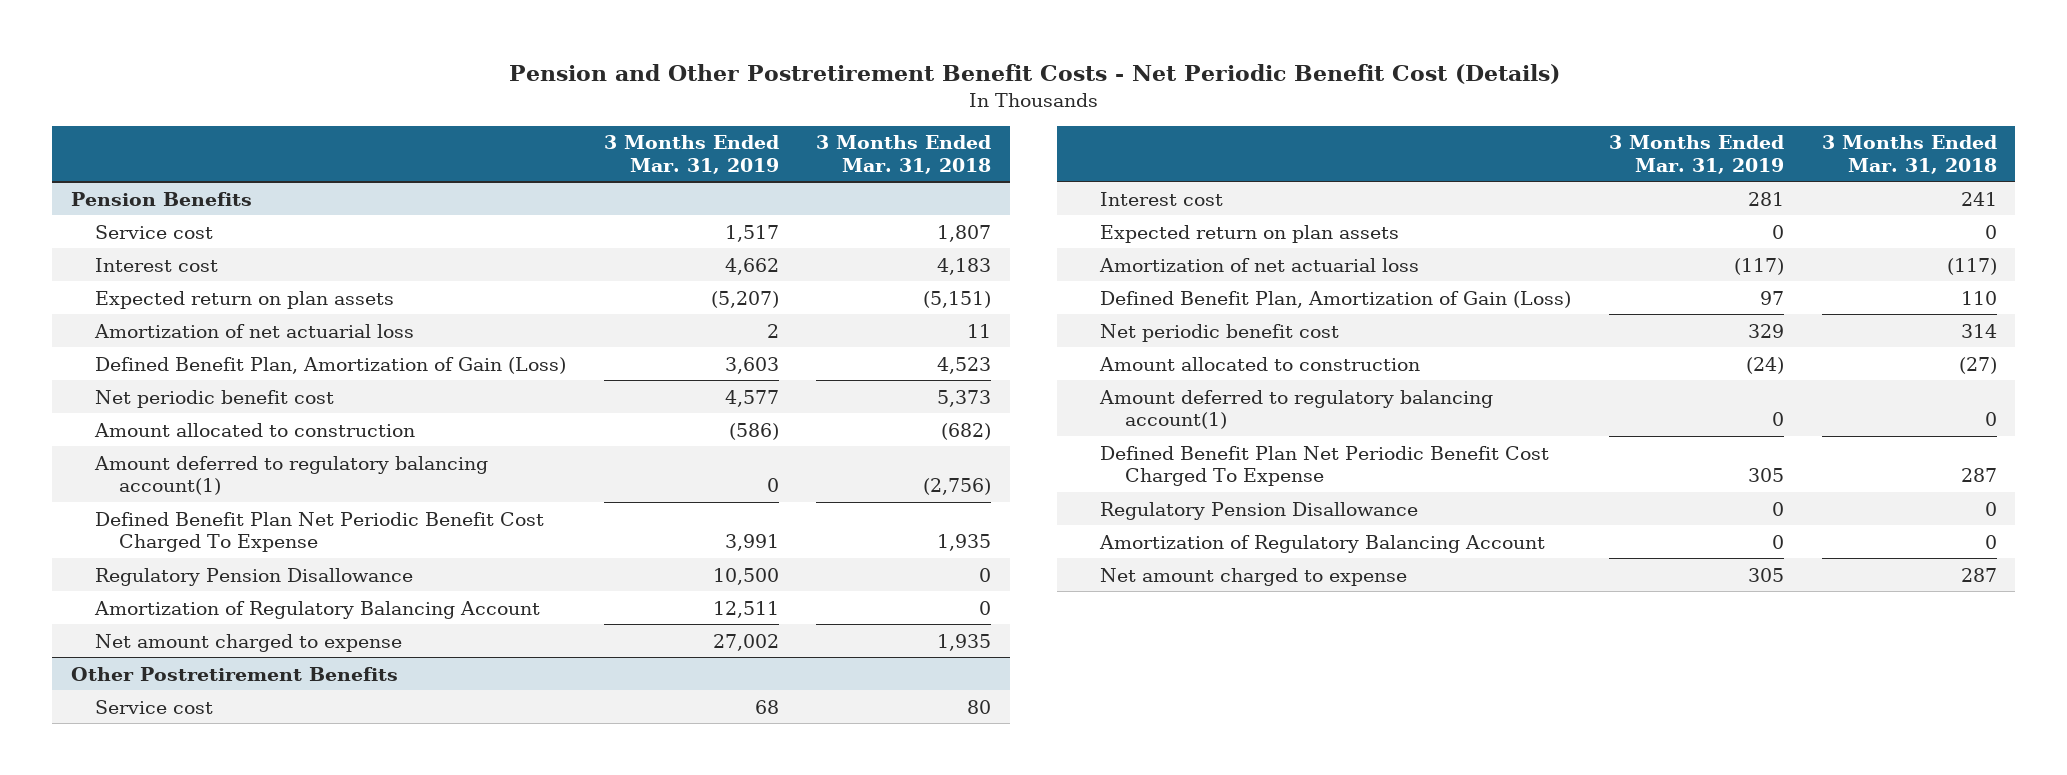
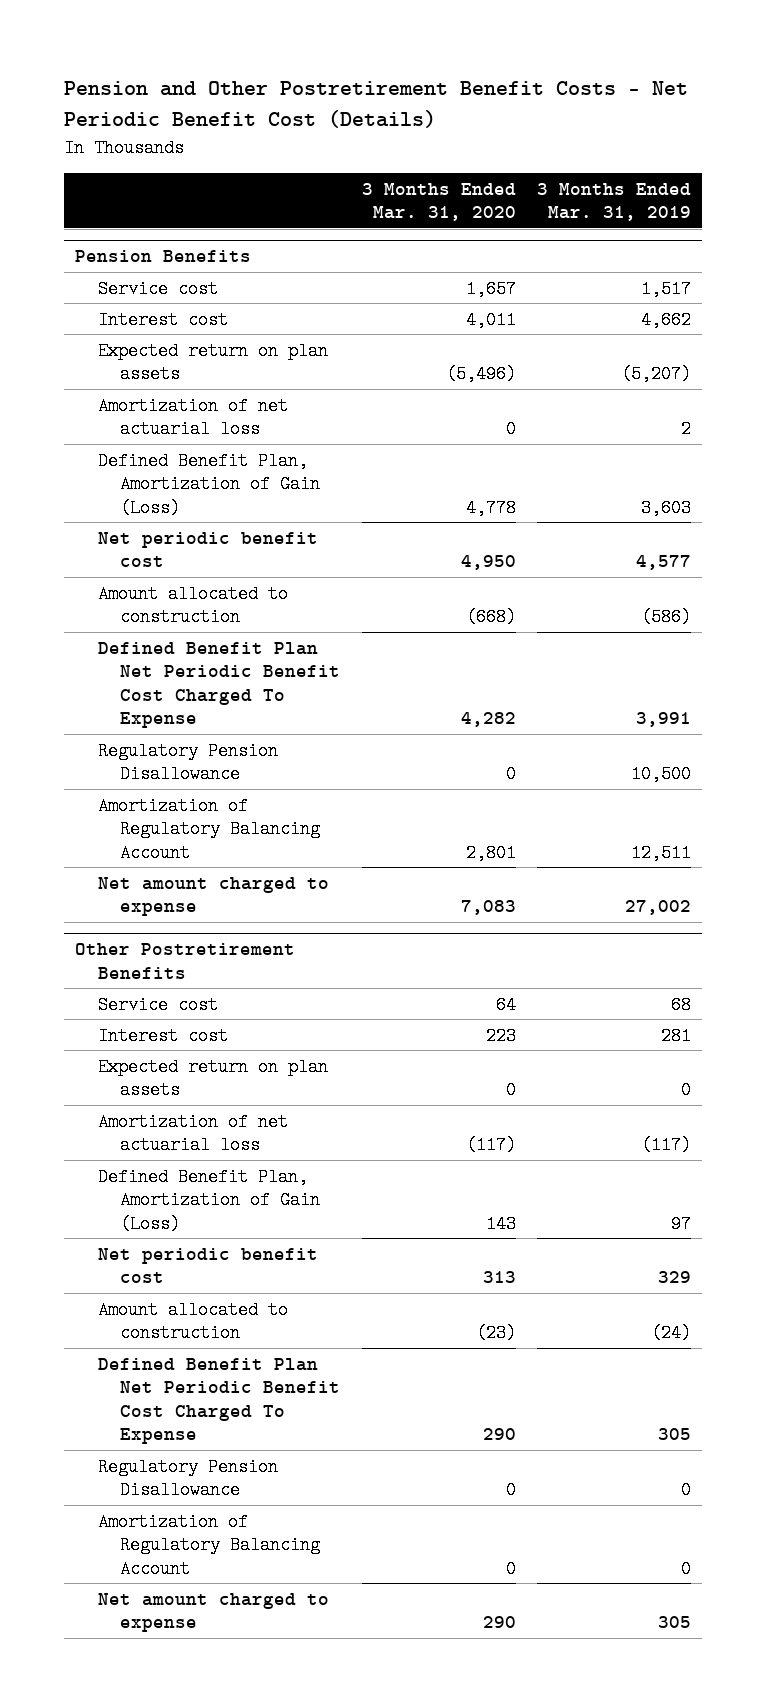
[816,135,992,174] 3 Months Ended Mar. 31, 2018 -> none
none -> [361,182,516,222] 3 Months Ended Mar. 31, 2020
[93,455,488,495] Amount deferred to regulatory balancing account(1) -> none
[1099,389,1494,429] Amount deferred to regulatory balancing account(1) -> none

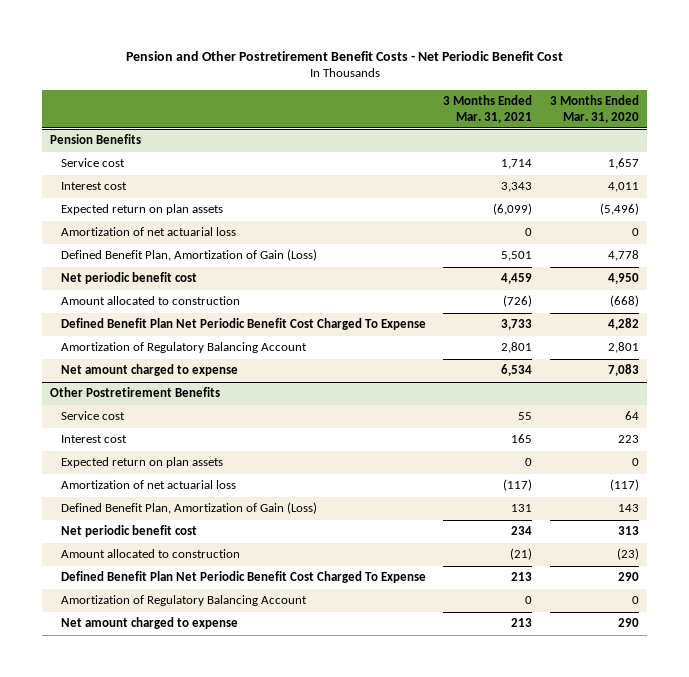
[64,81,689,129] Pension and Other Postretirement Benefit Costs - Net Periodic Benefit Cost (Details) -> [125,50,563,61] Pension and Other Postretirement Benefit Costs - Net Periodic Benefit Cost
[537,182,692,222] 3 Months Ended Mar. 31, 2019 -> none
none -> [443,94,533,123] 3 Months Ended Mar. 31, 2021
[97,741,278,784] Regulatory Pension Disallowance -> none
[97,1457,278,1500] Regulatory Pension Disallowance -> none

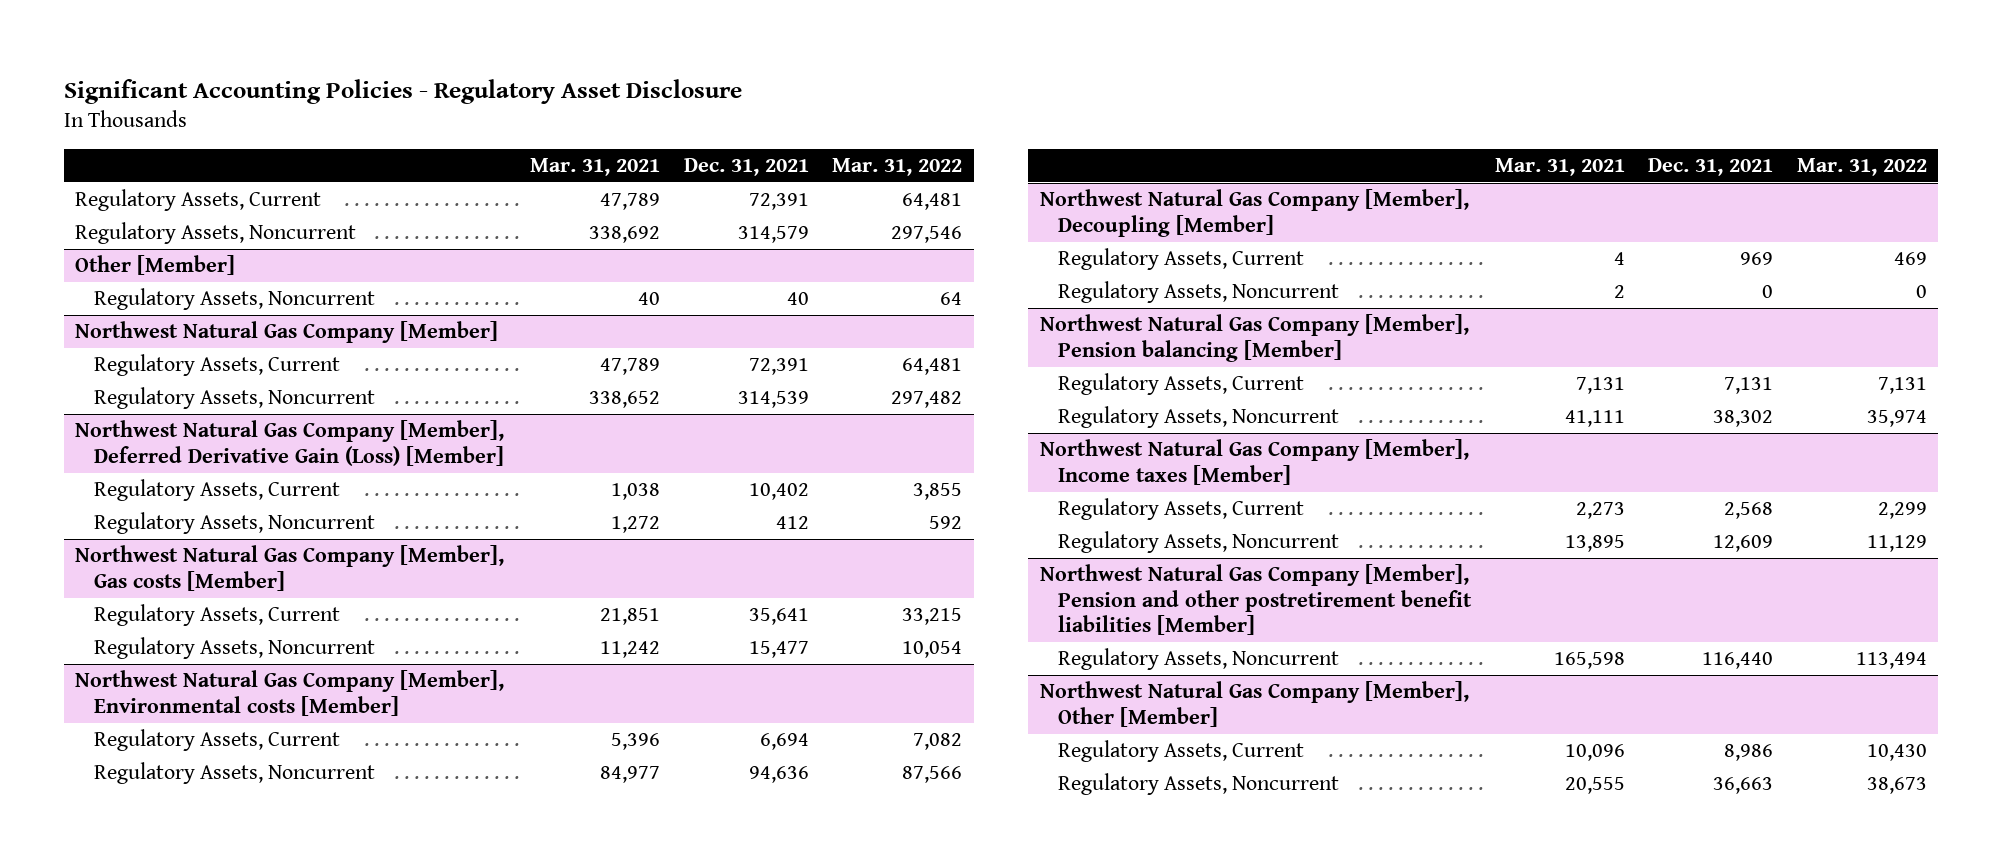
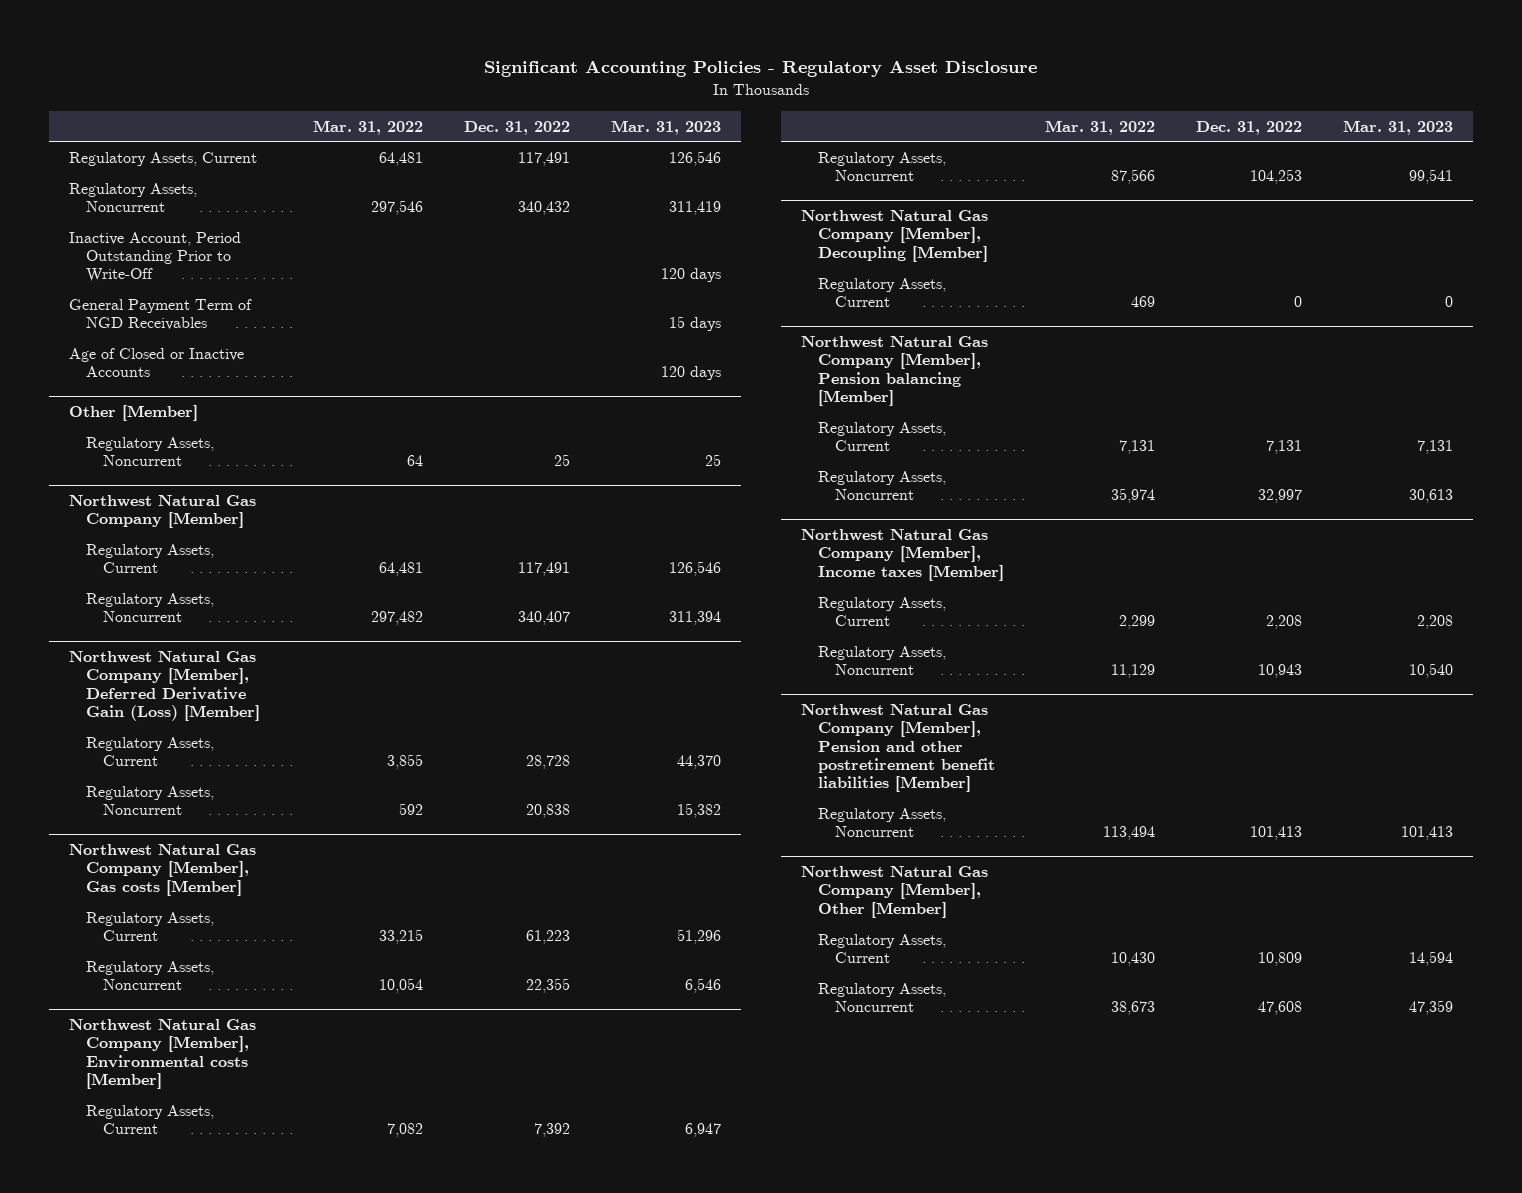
[530,157,661,176] Mar. 31, 2021 -> none
[683,157,809,176] Dec. 31, 2021 -> none
none -> [463,120,570,135] Dec. 31, 2022
none -> [610,119,721,135] Mar. 31, 2023
none -> [69,231,242,283] Inactive Account, Period Outstanding Prior to Write-Off
none -> [69,298,253,331] General Payment Term of NGD Receivables
none -> [69,347,245,378] Age of Closed or Inactive Accounts
[1058,281,1340,304] Regulatory Assets, Noncurrent -> none

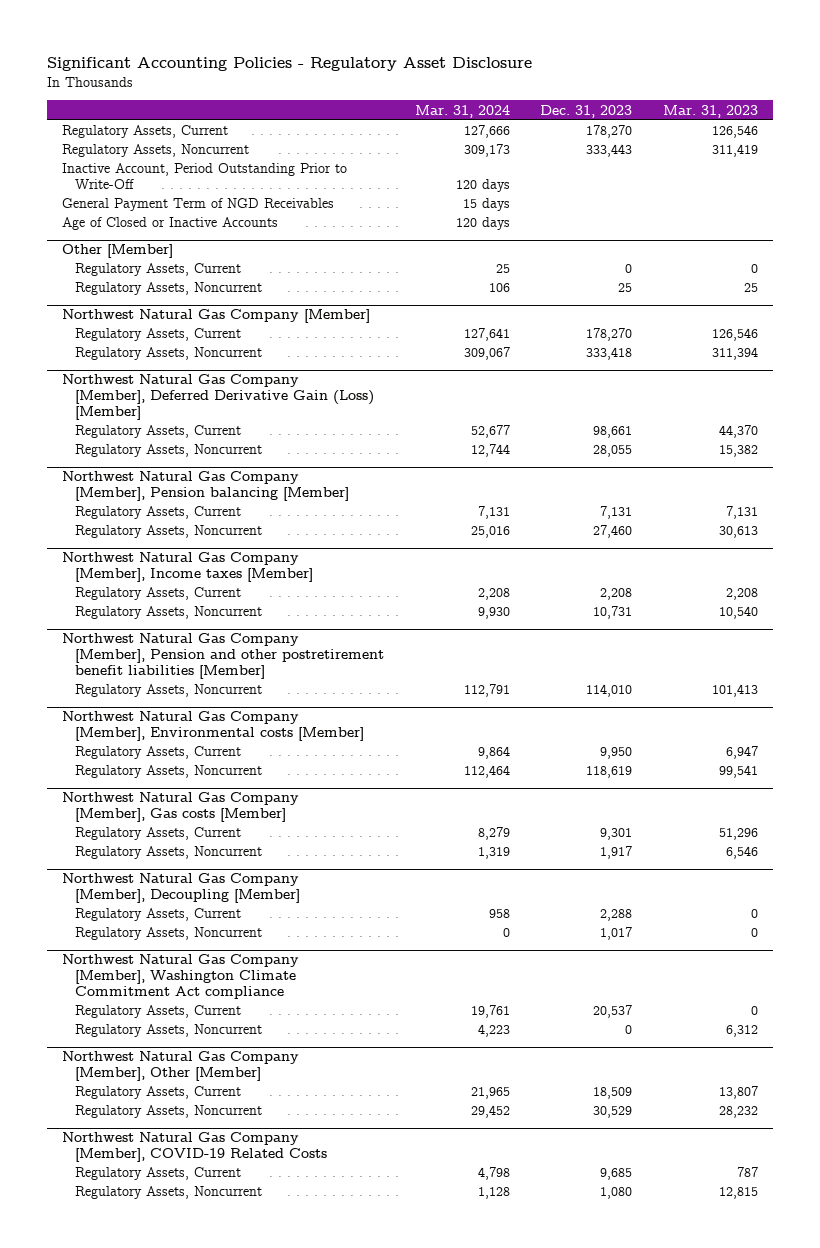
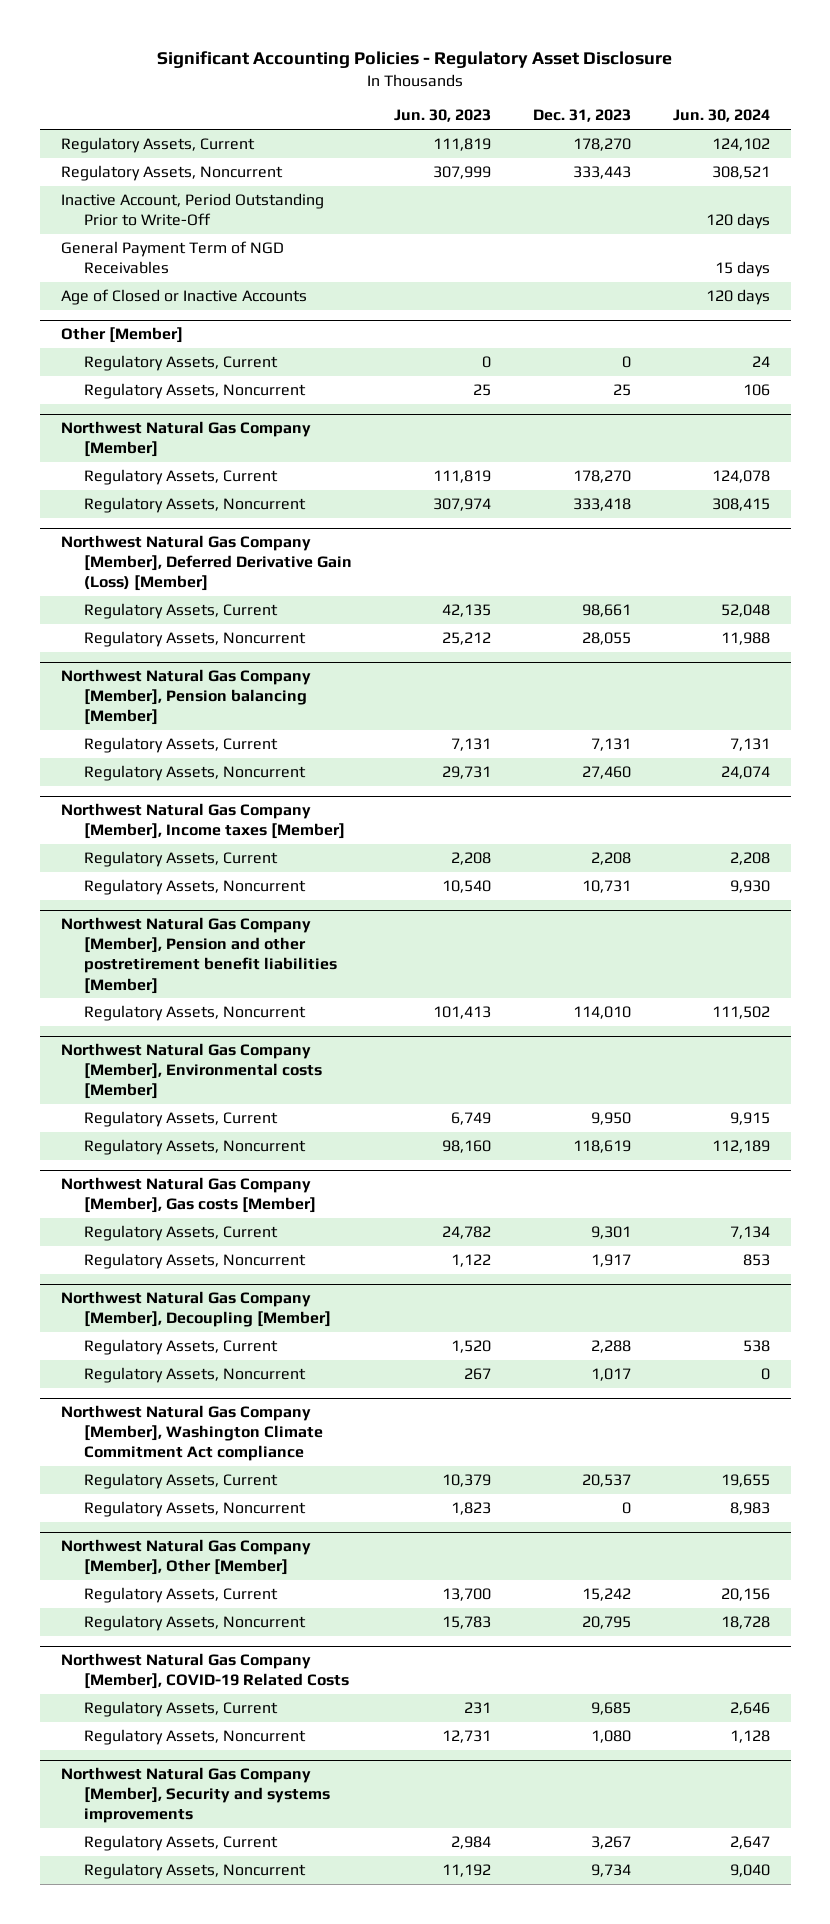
[414,104,510,118] Mar. 31, 2024 -> none
[662,104,758,118] Mar. 31, 2023 -> none
none -> [393,109,491,123] Jun. 30, 2023
none -> [672,109,770,123] Jun. 30, 2024
[593,1087,633,1100] 18,509 -> [581,1588,631,1602] 15,242
[593,1106,633,1119] 30,529 -> [581,1616,631,1630] 20,795
none -> [60,1767,330,1824] Northwest Natural Gas Company [Member], Security and systems improvements
none -> [83,1835,278,1852] Regulatory Assets, Current
none -> [83,1863,306,1880] Regulatory Assets, Noncurrent

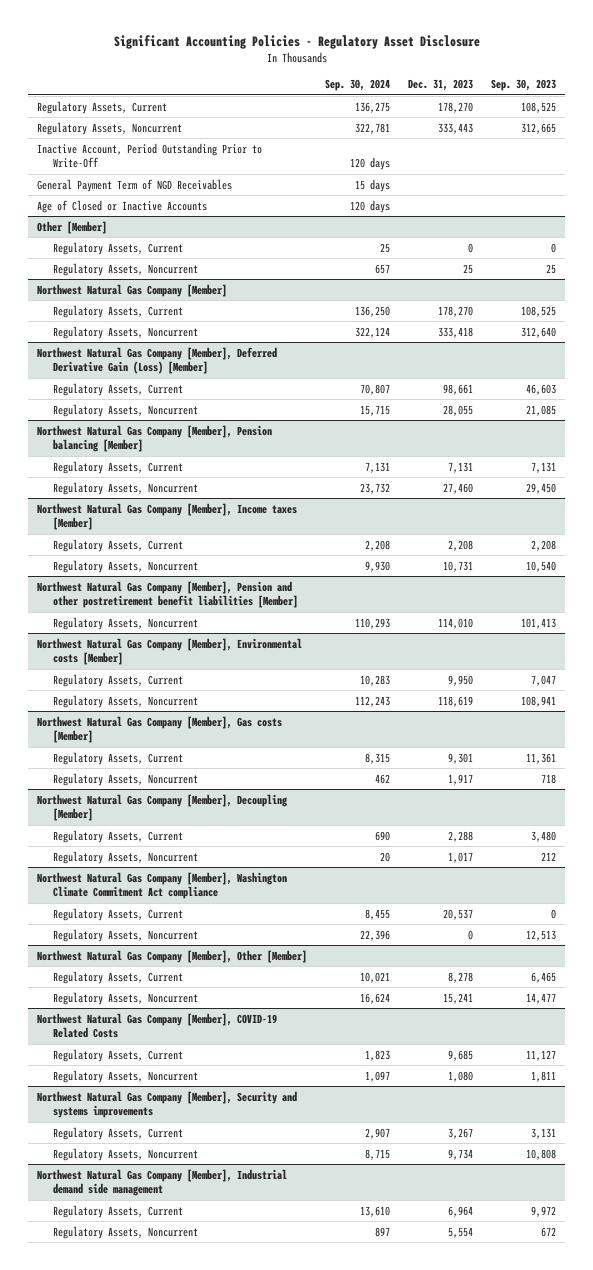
[393,109,491,123] Jun. 30, 2023 -> none
[672,109,770,123] Jun. 30, 2024 -> none
none -> [325,79,391,92] Sep. 30, 2024
none -> [491,79,557,92] Sep. 30, 2023
[581,1588,631,1602] 15,242 -> [448,971,474,983] 8,278
[581,1616,631,1630] 20,795 -> [443,992,474,1004] 15,241
none -> [37,1168,288,1196] Northwest Natural Gas Company [Member], Industrial demand side management
none -> [53,1204,184,1218] Regulatory Assets, Current
none -> [53,1225,199,1239] Regulatory Assets, Noncurrent

